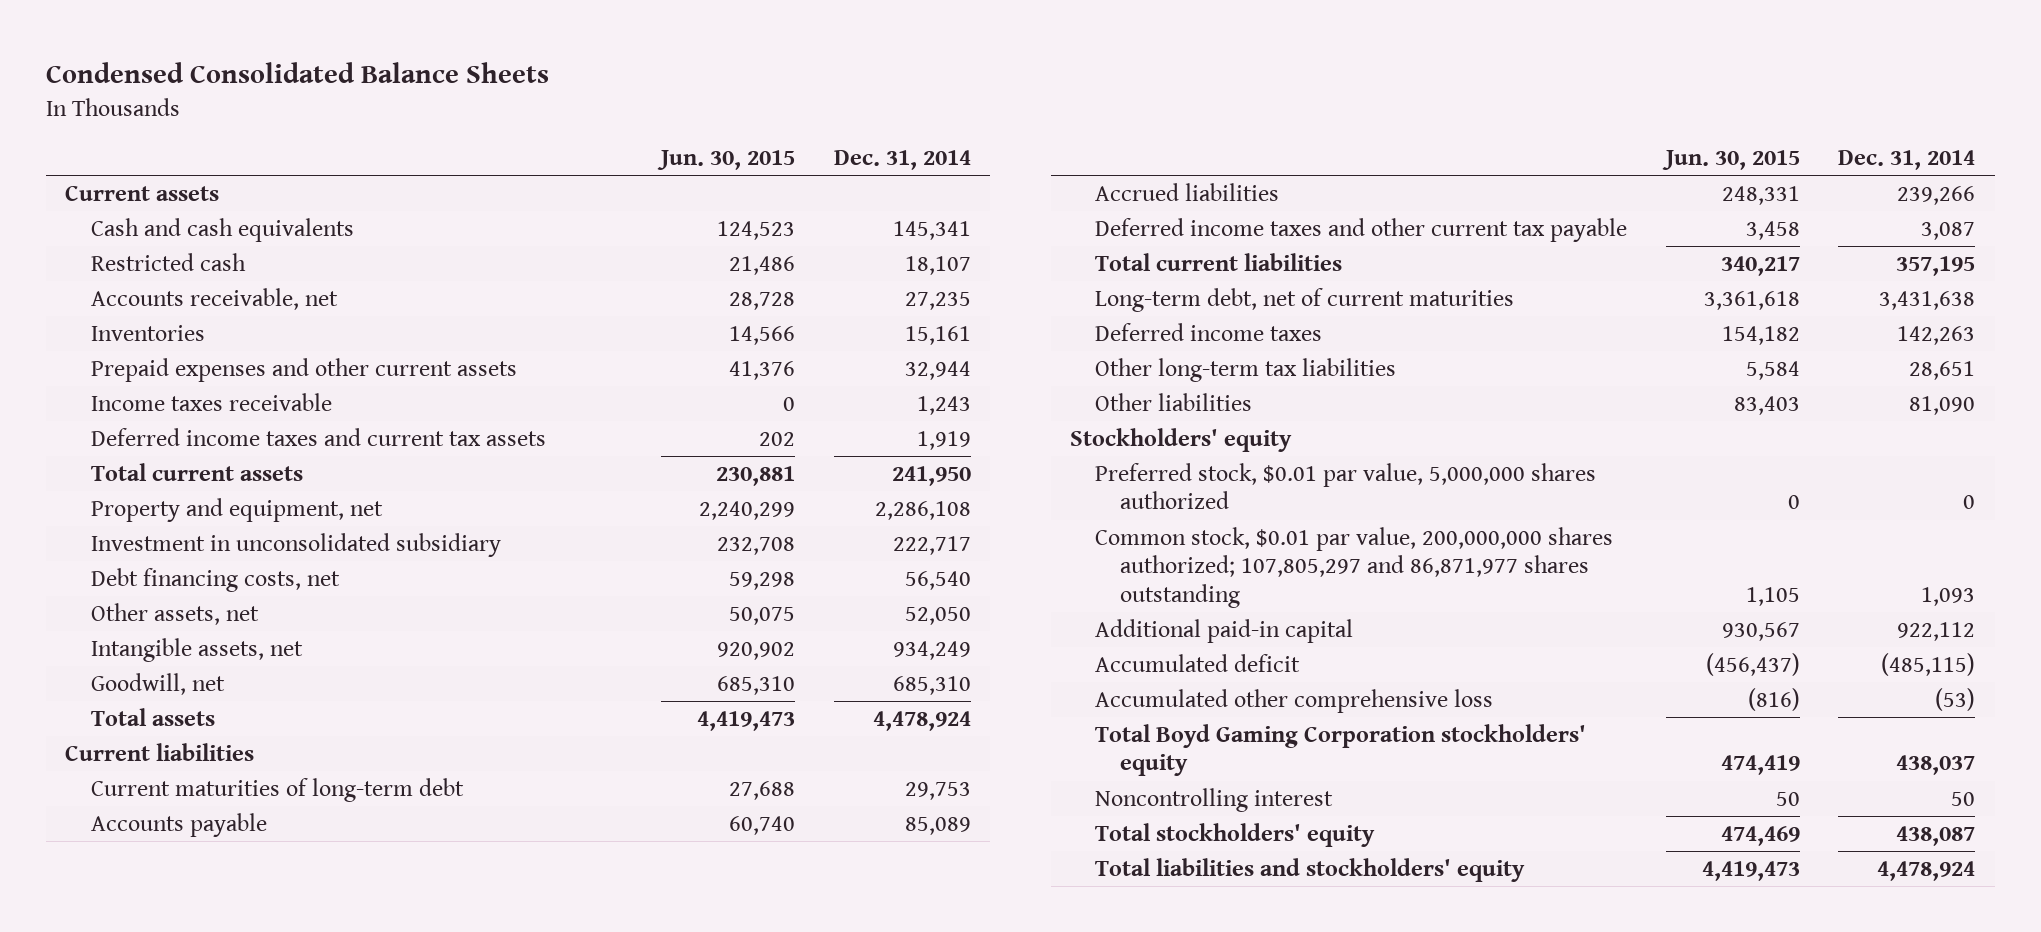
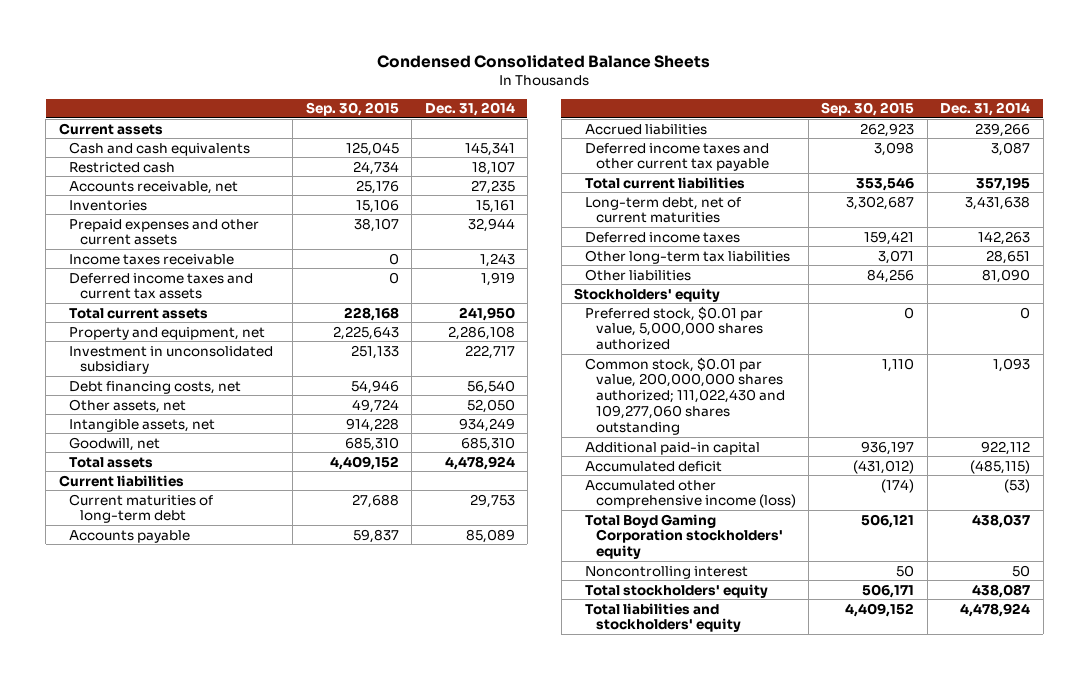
[657,150,796,171] Jun. 30, 2015 -> none
none -> [305,102,399,117] Sep. 30, 2015
[1095,527,1614,608] Common stock, $0.01 par value, 200,000,000 shares authorized; 107,805,297 and 86,871,977 shares outstanding -> [584,356,785,436] Common stock, $0.01 par value, 200,000,000 shares authorized; 111,022,430 and 109,277,060 shares outstanding
[1095,689,1494,714] Accumulated other comprehensive loss -> [584,479,796,509] Accumulated other comprehensive income (loss)

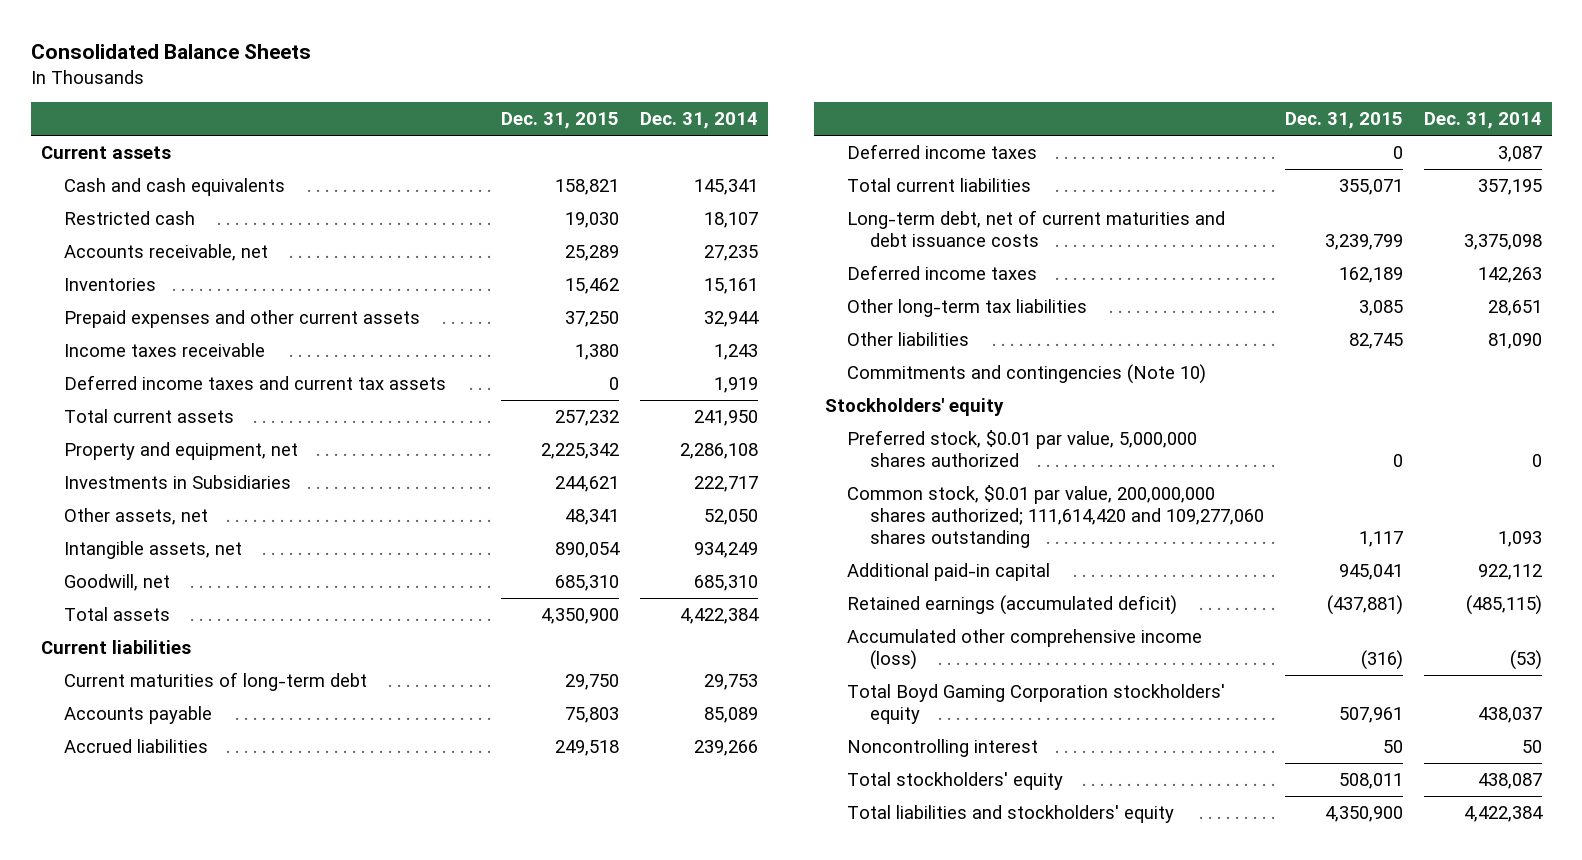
[377,54,711,68] Condensed Consolidated Balance Sheets -> [30,44,311,60] Consolidated Balance Sheets
[305,102,399,117] Sep. 30, 2015 -> none
none -> [501,112,620,130] Dec. 31, 2015
[69,380,242,394] Debt financing costs, net -> none
[69,345,274,375] Investment in unconsolidated subsidiary -> [63,475,291,490] Investments in Subsidiaries
[444,455,515,470] 4,478,924 -> [679,608,759,625] 4,422,384
[584,142,769,172] Deferred income taxes and other current tax payable -> [847,144,1038,160] Deferred income taxes
[584,196,741,224] Long-term debt, net of current maturities -> [847,210,1226,247] Long-term debt, net of current maturities and debt issuance costs
[965,195,1031,210] 3,431,638 -> [1463,233,1542,250] 3,375,098
none -> [847,364,1207,385] Commitments and contingencies (Note 10)
[584,356,785,436] Common stock, $0.01 par value, 200,000,000 shares authorized; 111,022,430 and 109,277,060 shares outstanding -> [847,485,1265,548] Common stock, $0.01 par value, 200,000,000 shares authorized; 111,614,420 and 109,277,060 shares outstanding
[584,460,722,472] Accumulated deficit -> [847,595,1178,616] Retained earnings (accumulated deficit)
[960,602,1031,617] 4,478,924 -> [1463,806,1543,823] 4,422,384

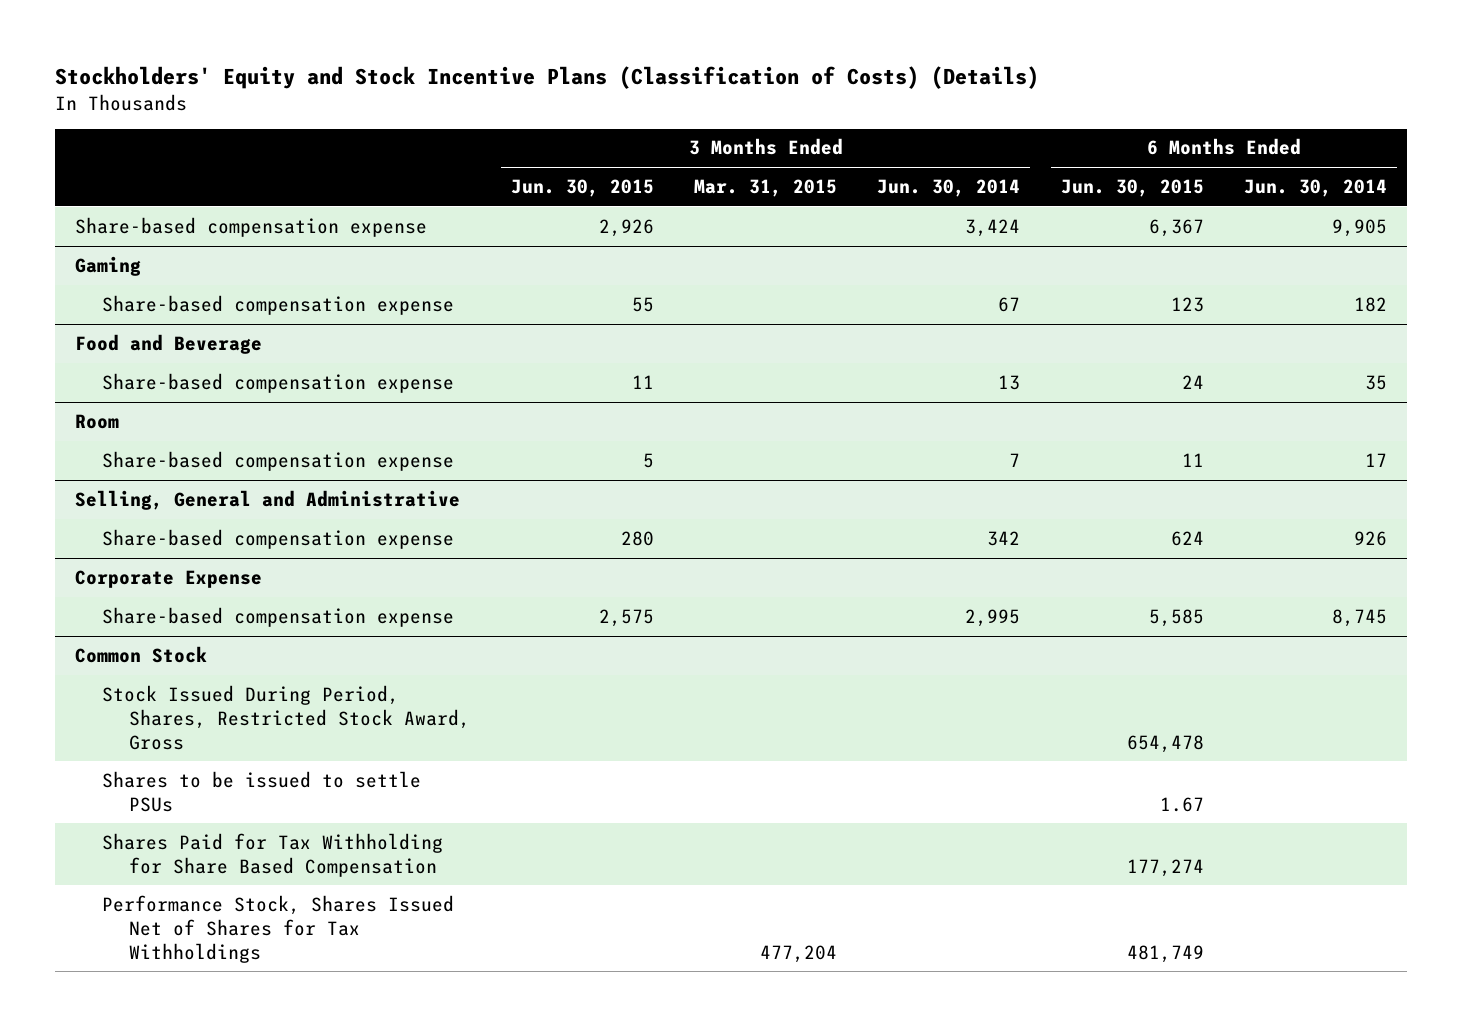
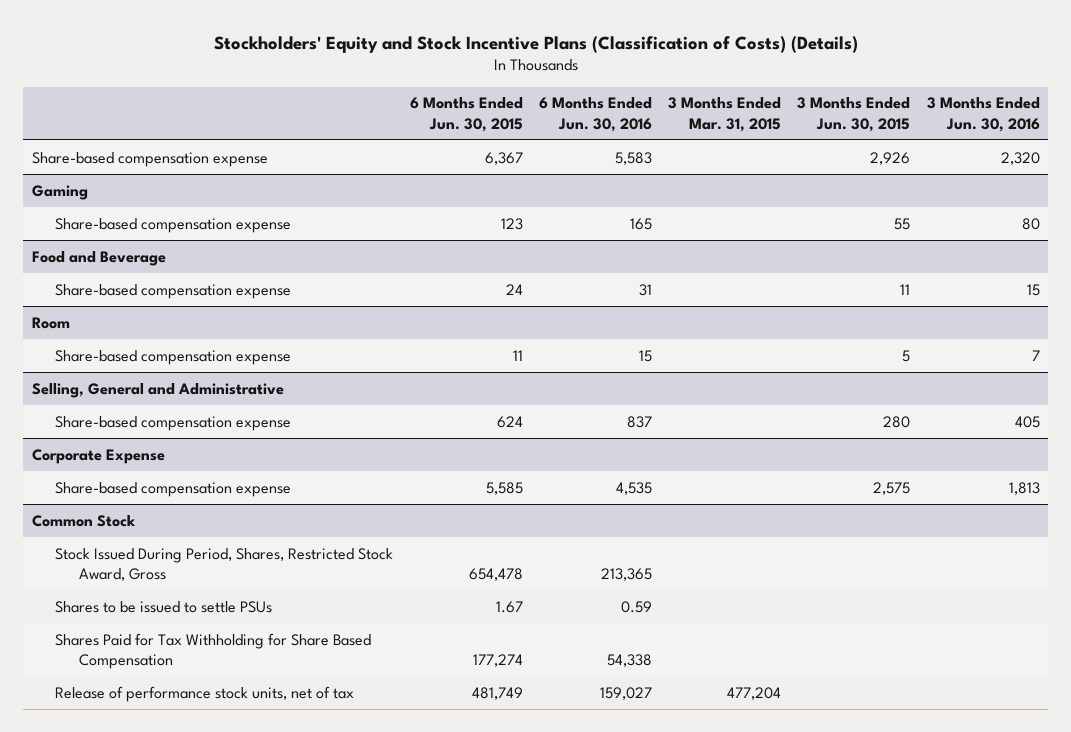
[877,178,1021,197] Jun. 30, 2014 -> none
[1244,178,1388,197] Jun. 30, 2014 -> none
none -> [538,97,652,132] 6 Months Ended Jun. 30, 2016
none -> [926,97,1040,132] 3 Months Ended Jun. 30, 2016
[102,894,455,963] Performance Stock, Shares Issued Net of Shares for Tax Withholdings -> [55,685,355,702] Release of performance stock units, net of tax

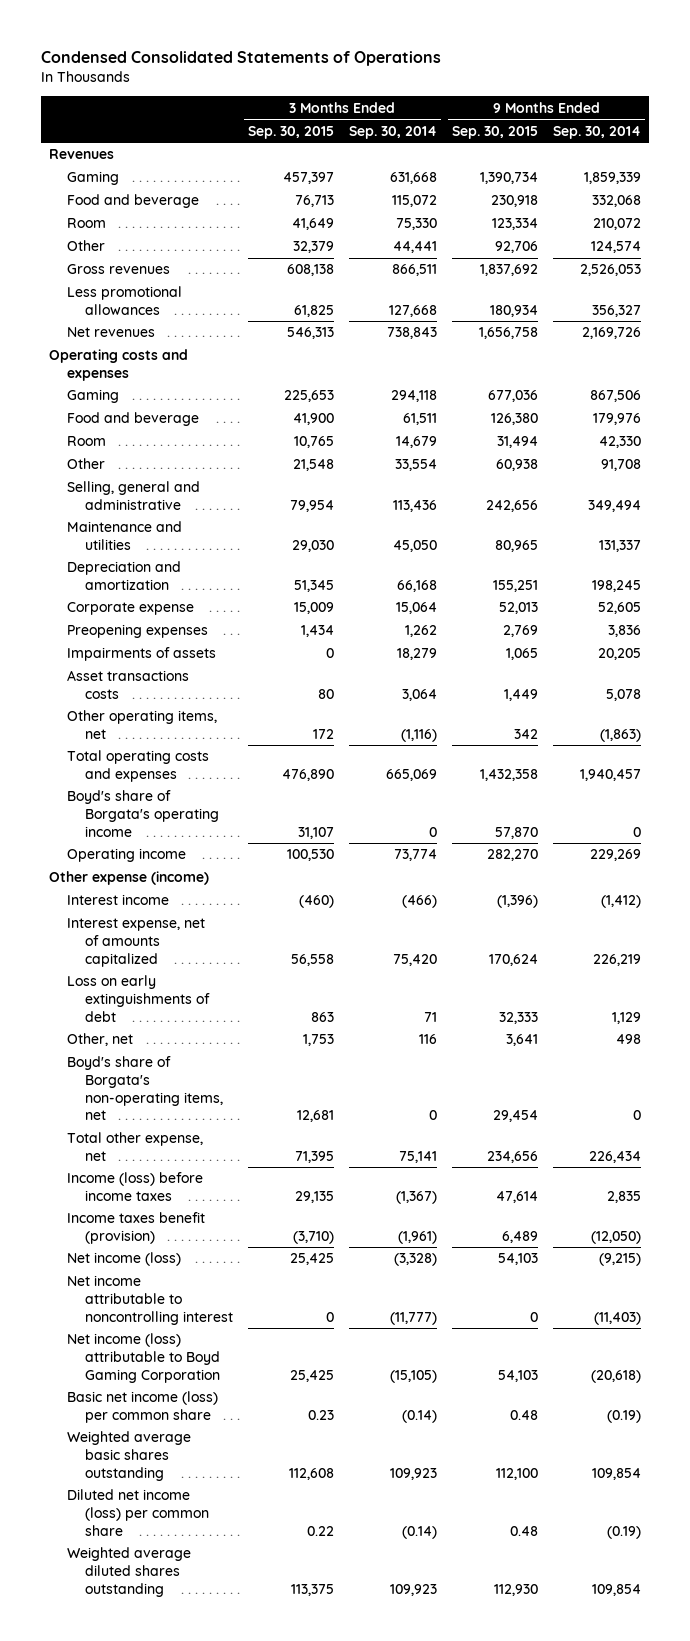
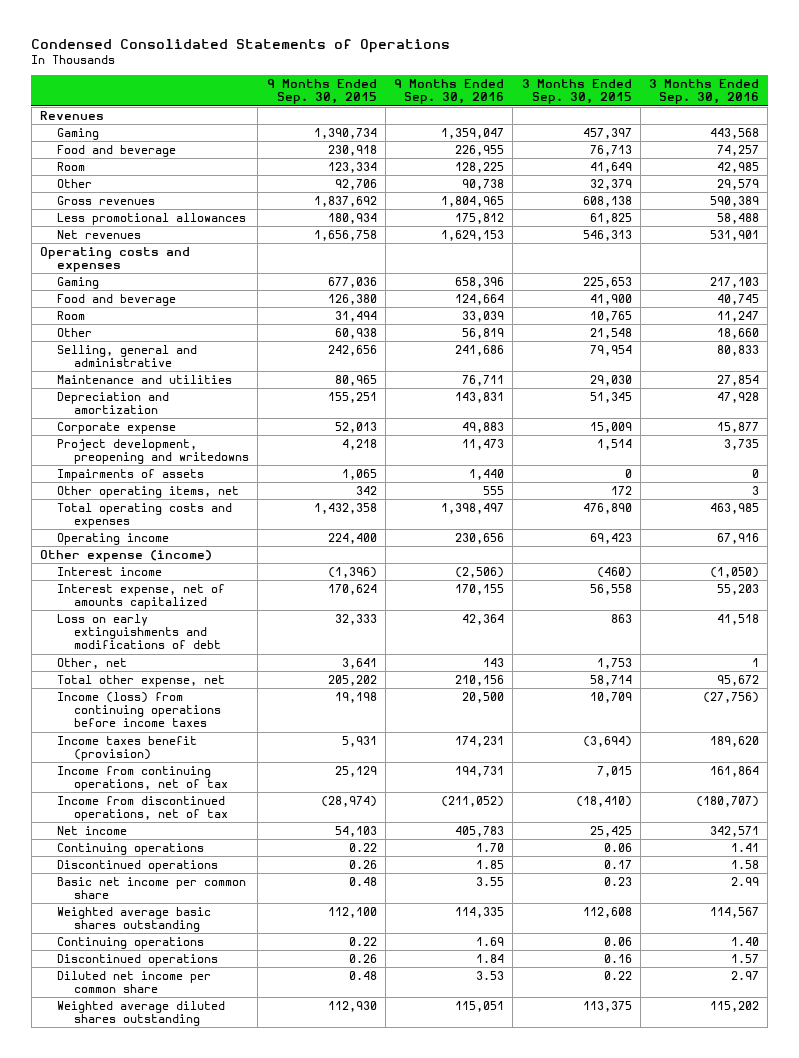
[349,125,438,139] Sep. 30, 2014 -> none
[553,125,642,139] Sep. 30, 2014 -> none
none -> [394,79,505,105] 9 Months Ended Sep. 30, 2016
none -> [649,79,760,105] 3 Months Ended Sep. 30, 2016
[66,624,208,639] Preopening expenses -> none
none -> [56,438,250,465] Project development, preopening and writedowns
[66,670,189,700] Asset transactions costs -> none
[66,790,219,837] Boyd's share of Borgata's operating income -> none
[286,849,334,862] 100,530 -> [589,532,632,544] 69,423
[487,849,539,862] 282,270 -> [327,532,377,544] 224,400
[66,975,210,1022] Loss on early extinguishments of debt -> [56,613,222,650] Loss on early extinguishments and modifications of debt
[66,1056,223,1121] Boyd's share of Borgata's non-operating items, net -> none
[66,1252,181,1267] Net income (loss) -> none
[66,1275,233,1325] Net income attributable to noncontrolling interest -> none
[294,1151,334,1164] 71,395 -> [589,674,632,686] 58,714
[487,1151,539,1164] 234,656 -> [327,674,377,686] 205,202
[66,1172,203,1202] Income (loss) before income taxes -> [56,691,222,728] Income (loss) from continuing operations before income taxes
[294,1191,334,1204] 29,135 -> [589,691,632,703] 10,709
[496,1191,539,1204] 47,614 -> [334,691,377,703] 19,198
[292,1231,334,1245] (3,710) -> [582,735,632,747] (3,694)
[502,1231,539,1244] 6,489 -> [341,735,377,747] 5,931
none -> [56,765,229,792] Income from continuing operations, net of tax
none -> [56,795,229,822] Income from discontinued operations, net of tax
[66,1333,220,1383] Net income (loss) attributable to Boyd Gaming Corporation -> [56,825,127,835] Net income
none -> [56,842,204,855] Continuing operations
none -> [56,859,218,872] Discontinued operations
[66,1391,218,1424] Basic net income (loss) per common share -> [56,876,246,900] Basic net income per common share
none -> [56,936,204,949] Continuing operations
none -> [56,953,218,966] Discontinued operations
[66,1489,209,1536] Diluted net income (loss) per common share -> [56,970,211,994] Diluted net income per common share

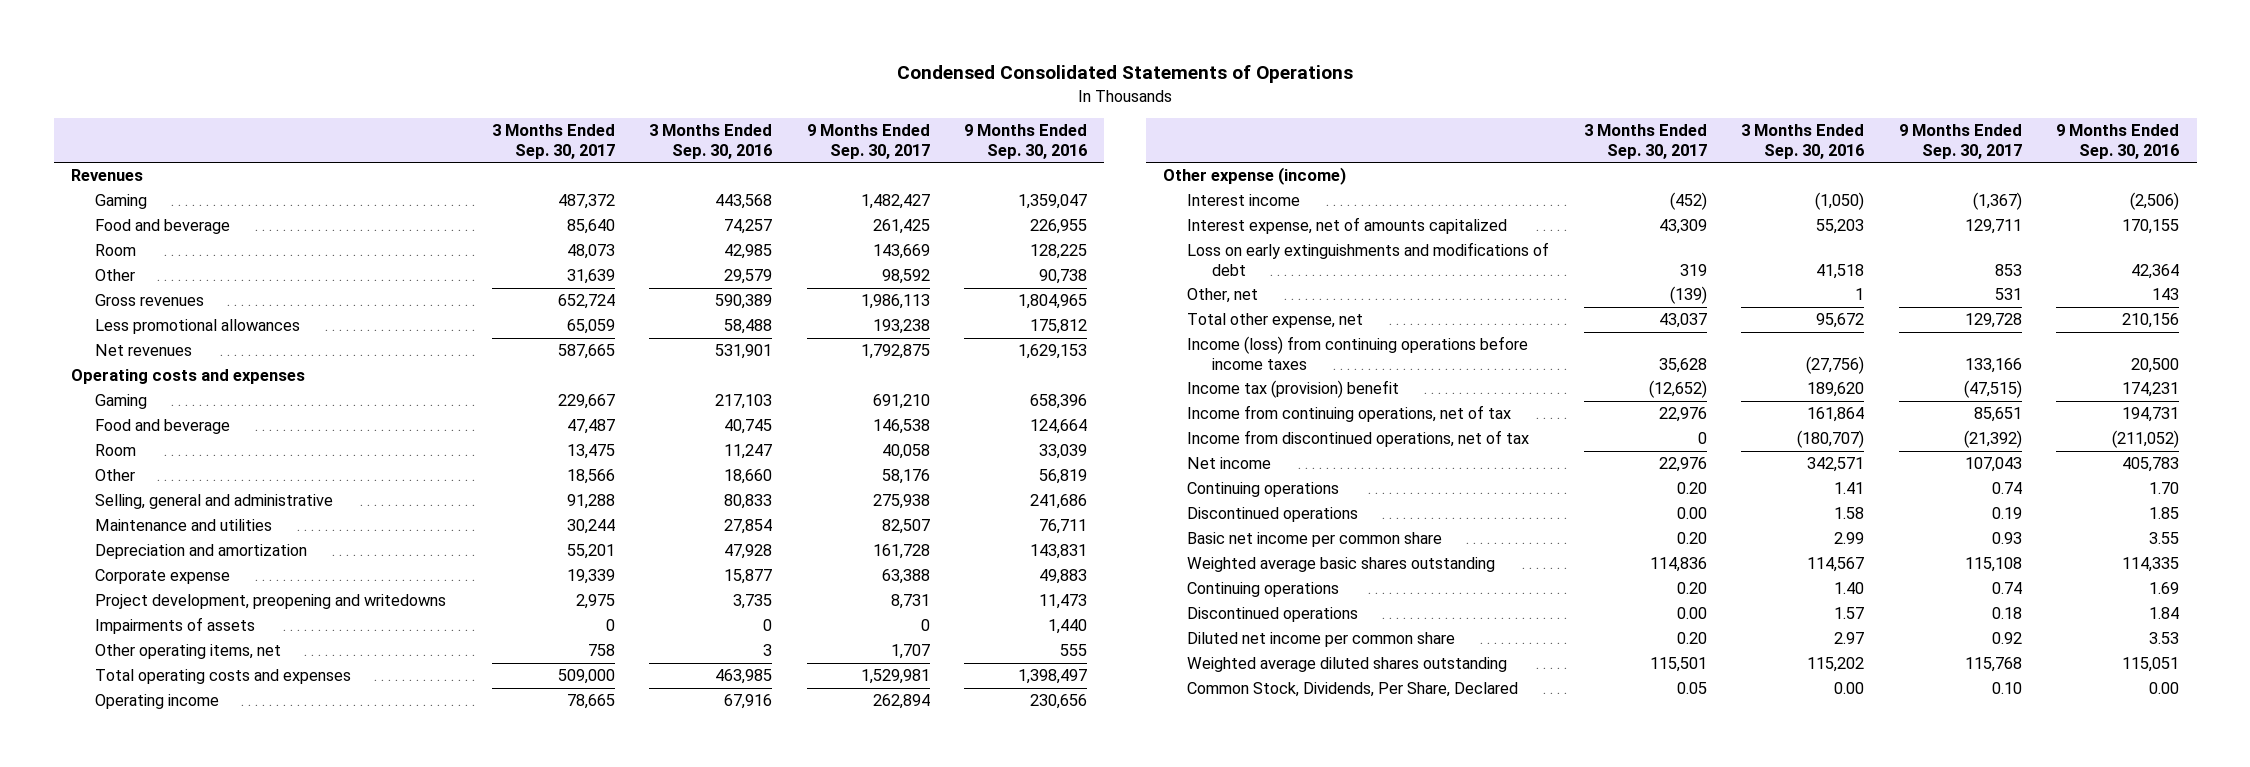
[266,79,377,105] 9 Months Ended Sep. 30, 2015 -> none
[521,79,632,105] 3 Months Ended Sep. 30, 2015 -> none
none -> [491,124,615,159] 3 Months Ended Sep. 30, 2017
none -> [806,124,930,159] 9 Months Ended Sep. 30, 2017
[56,735,197,762] Income taxes benefit (provision) -> [1187,380,1400,399] Income tax (provision) benefit
none -> [1187,682,1519,698] Common Stock, Dividends, Per Share, Declared

